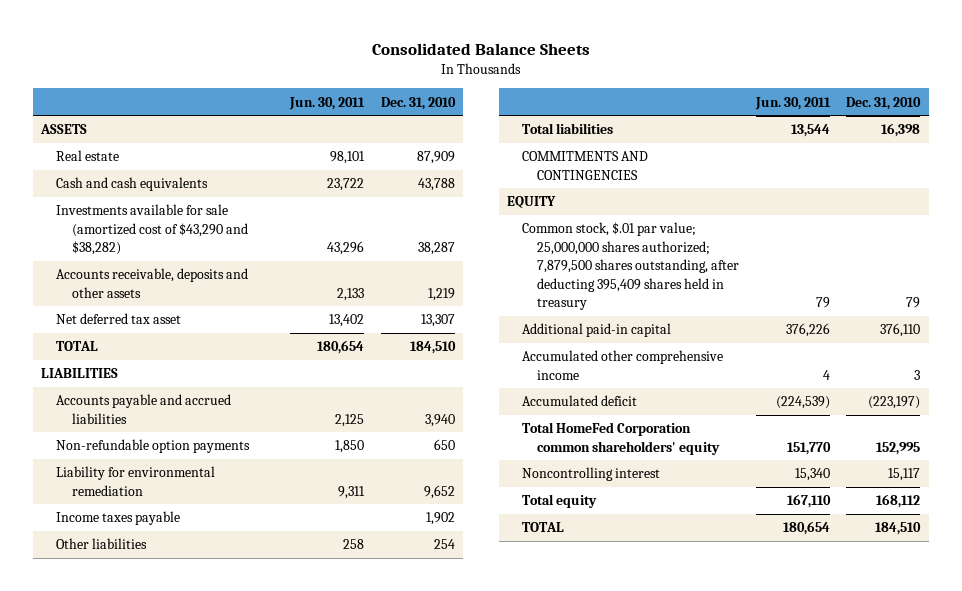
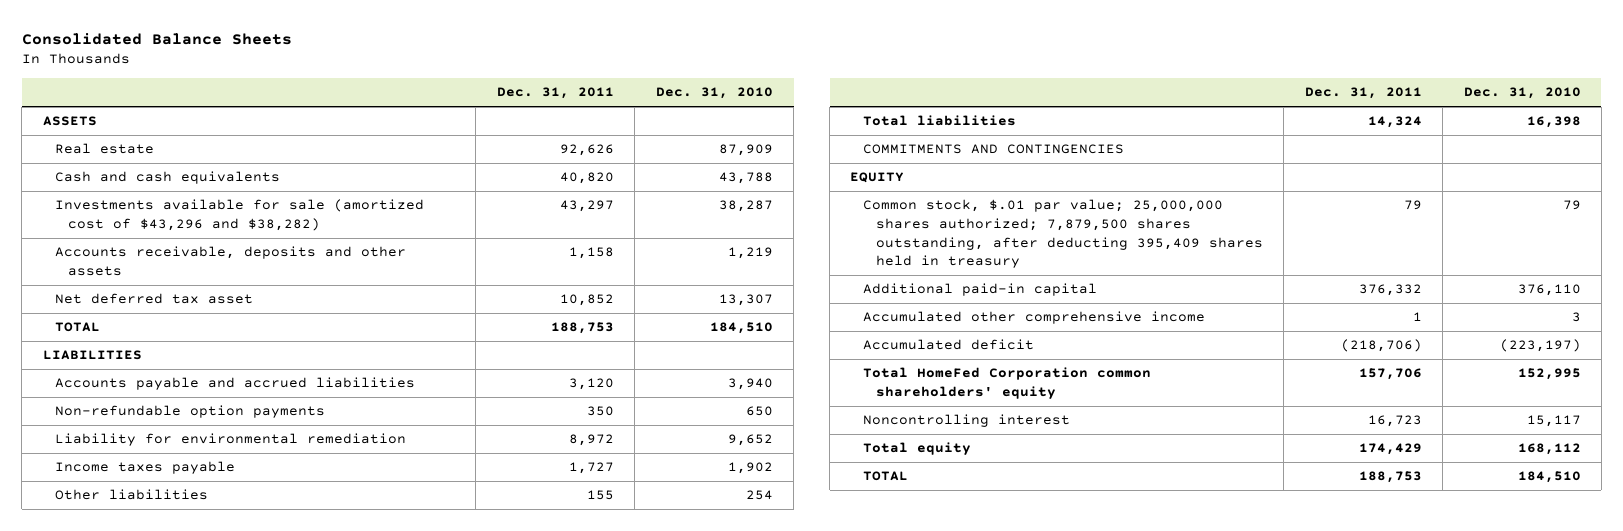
[289,96,366,110] Jun. 30, 2011 -> none
none -> [496,87,614,100] Dec. 31, 2011
[56,204,248,256] Investments available for sale (amortized cost of $43,290 and $38,282) -> [55,199,425,231] Investments available for sale (amortized cost of $43,296 and $38,282)

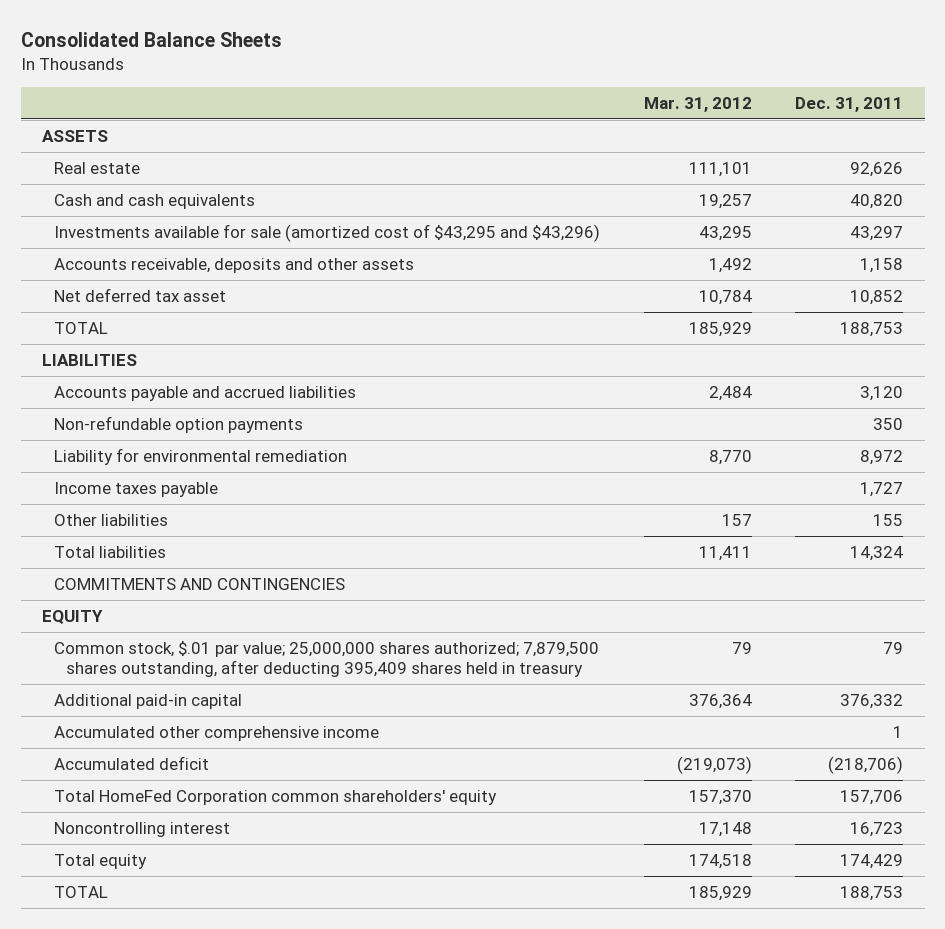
[655,87,773,100] Dec. 31, 2010 -> none
none -> [643,96,752,112] Mar. 31, 2012
[55,199,425,231] Investments available for sale (amortized cost of $43,296 and $38,282) -> [54,224,601,243] Investments available for sale (amortized cost of $43,295 and $43,296)

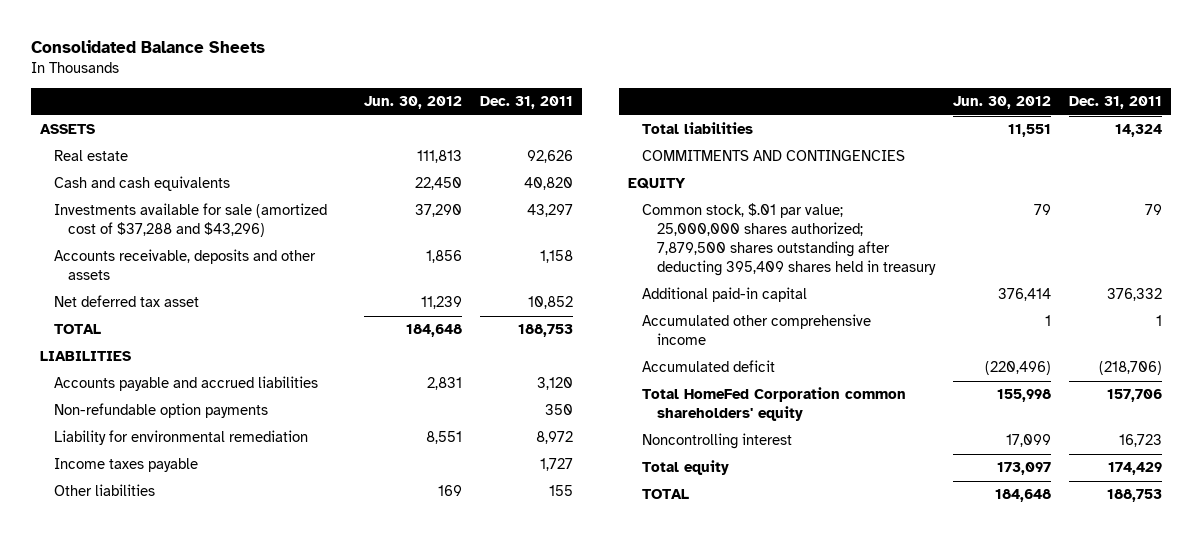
[643,96,752,112] Mar. 31, 2012 -> none
none -> [364,96,463,110] Jun. 30, 2012
[54,224,601,243] Investments available for sale (amortized cost of $43,295 and $43,296) -> [54,203,328,238] Investments available for sale (amortized cost of $37,288 and $43,296)
[54,641,600,678] Common stock, $.01 par value; 25,000,000 shares authorized; 7,879,500 shares outstanding, after deducting 395,409 shares held in treasury -> [642,203,936,277] Common stock, $.01 par value; 25,000,000 shares authorized; 7,879,500 shares outstanding after deducting 395,409 shares held in treasury

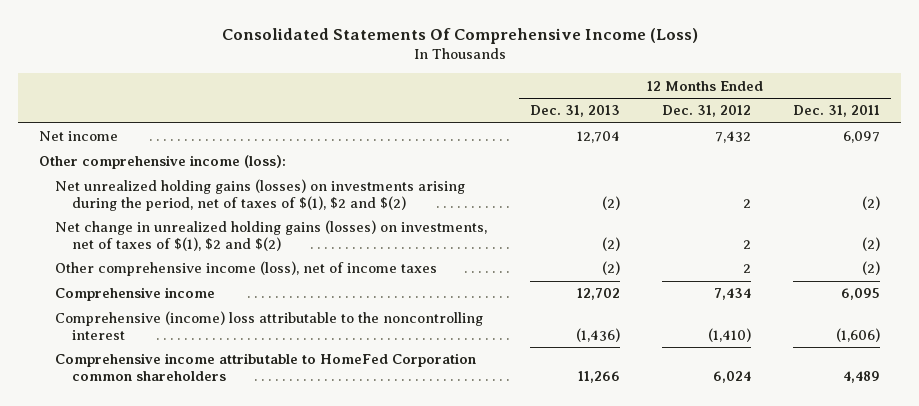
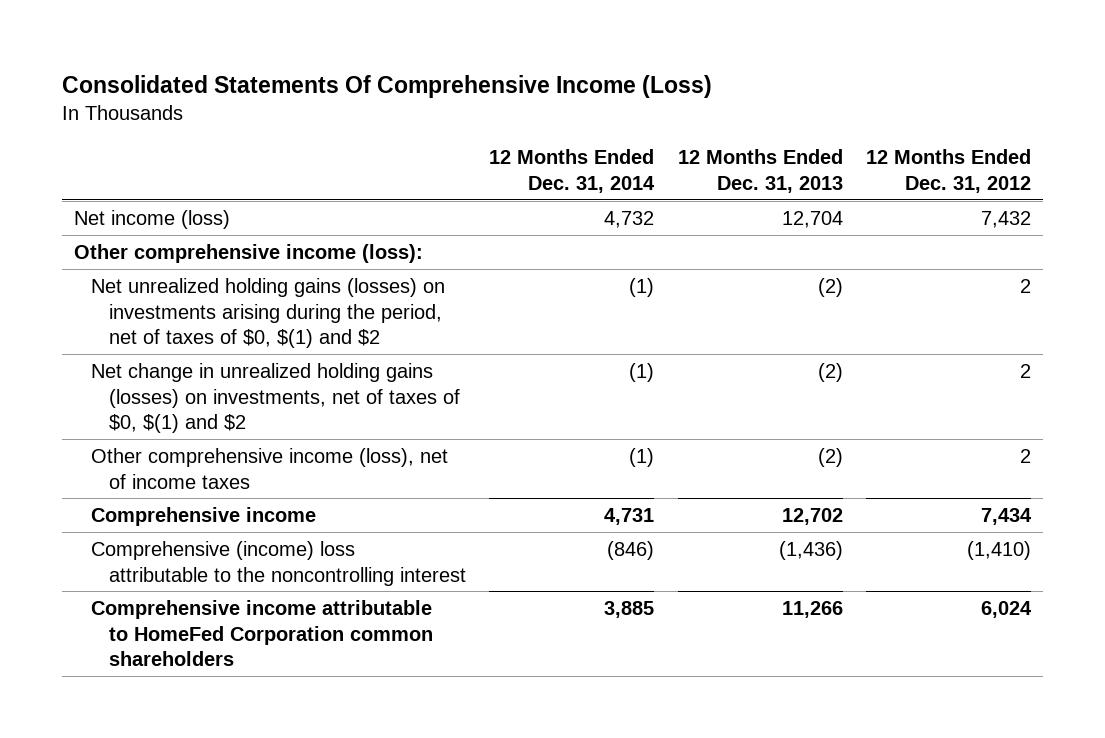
[793,105,881,118] Dec. 31, 2011 -> none
none -> [489,149,656,193] 12 Months Ended Dec. 31, 2014
[38,131,118,142] Net income -> [73,209,230,229] Net income (loss)
[55,179,466,211] Net unrealized holding gains (losses) on investments arising during the period, net of taxes of $(1), $2 and $(2) -> [91,277,446,349] Net unrealized holding gains (losses) on investments arising during the period, net of taxes of $0, $(1) and $2
[55,220,488,251] Net change in unrealized holding gains (losses) on investments, net of taxes of $(1), $2 and $(2) -> [91,362,460,434] Net change in unrealized holding gains (losses) on investments, net of taxes of $0, $(1) and $2

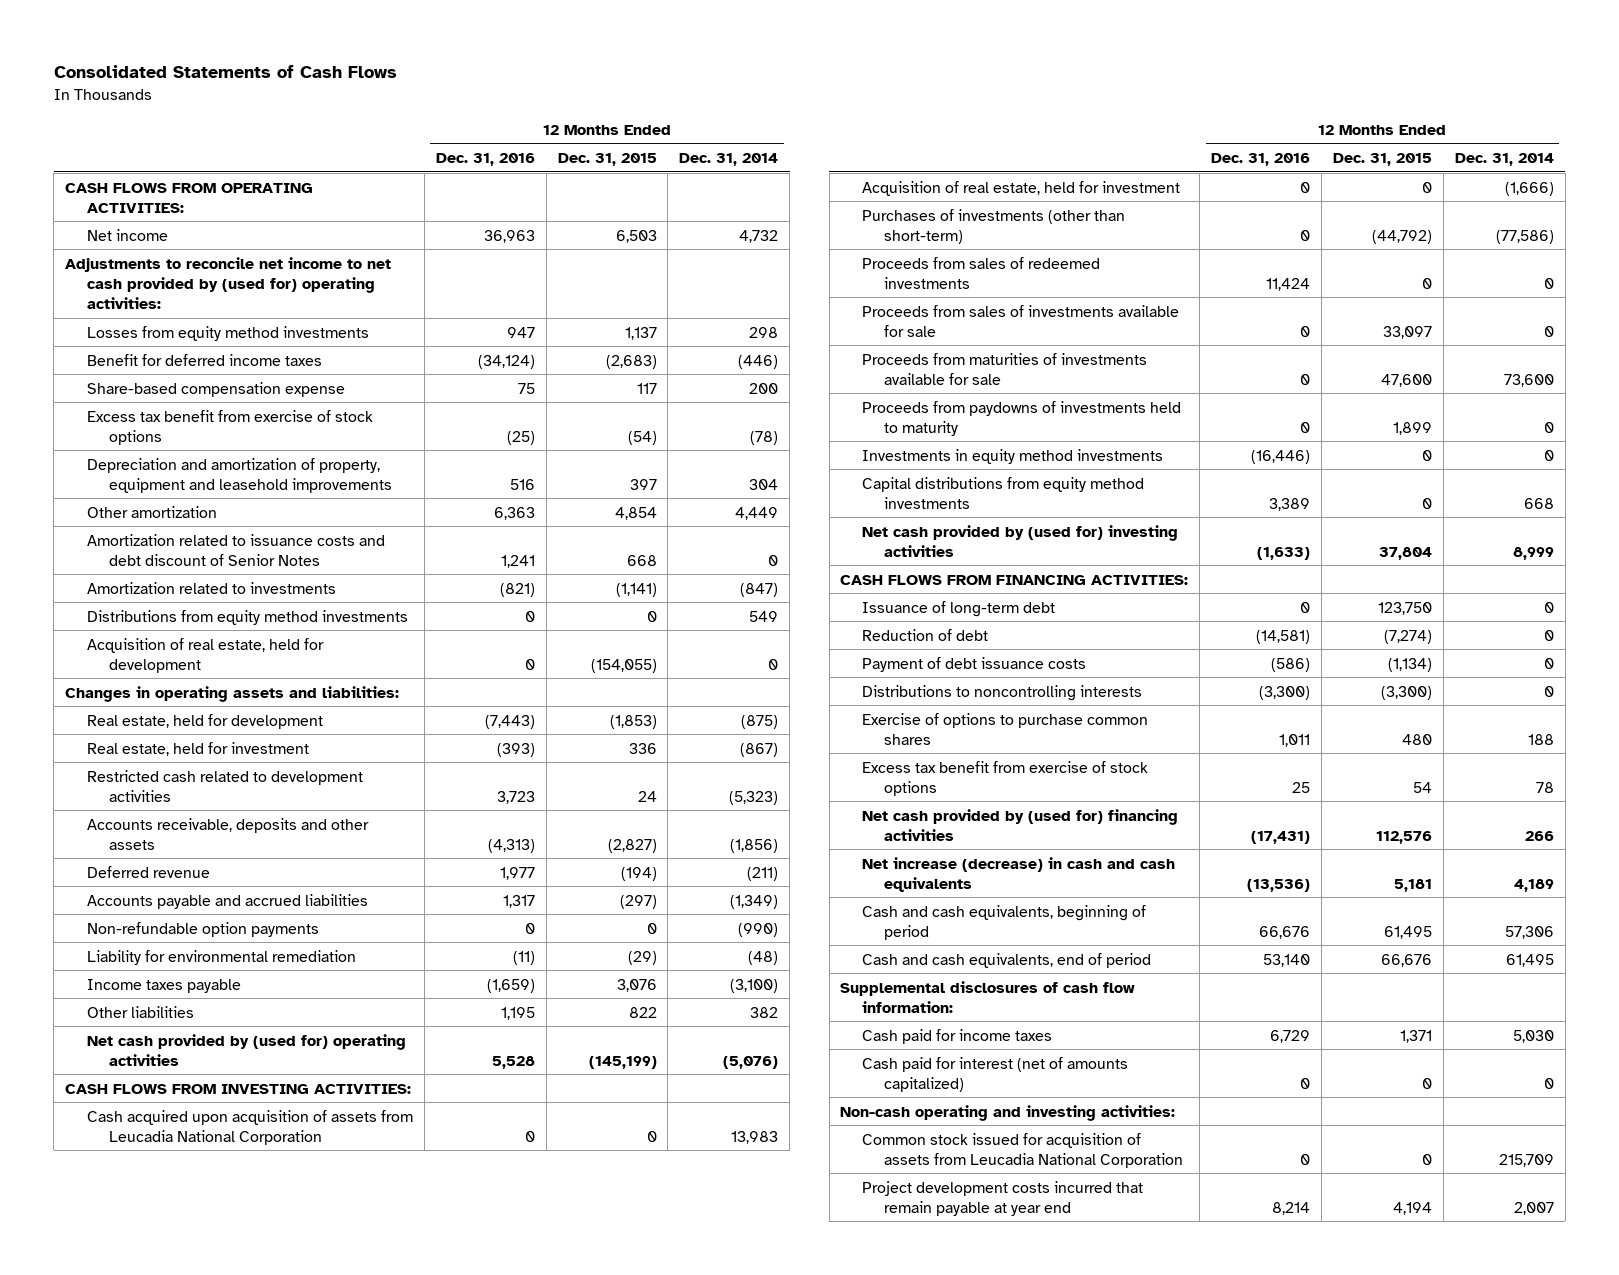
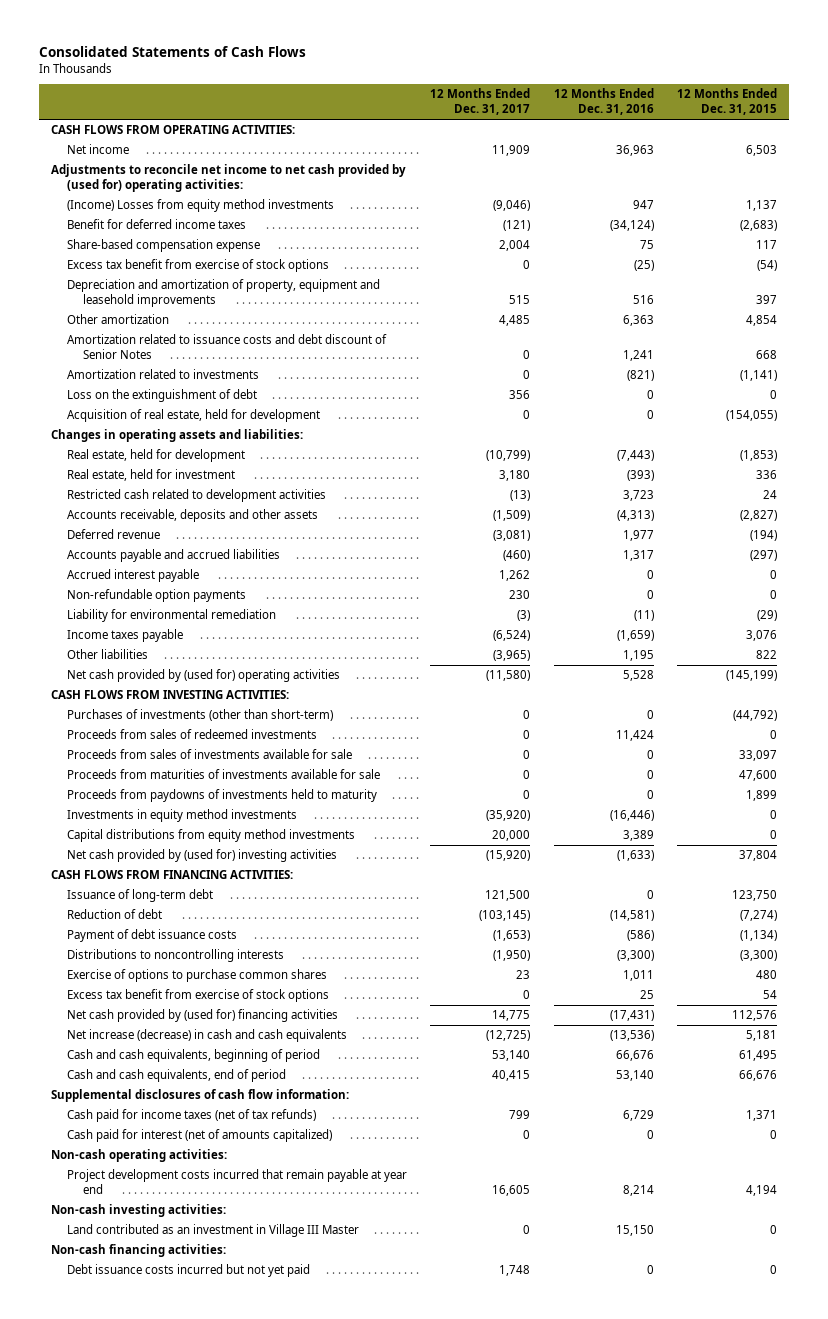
[679,153,779,167] Dec. 31, 2014 -> none
none -> [430,88,531,116] 12 Months Ended Dec. 31, 2017
[87,325,370,341] Losses from equity method investments -> [66,199,334,213] (Income) Losses from equity method investments
[87,609,409,625] Distributions from equity method investments -> none
none -> [66,389,257,403] Loss on the extinguishment of debt
none -> [66,569,199,583] Accrued interest payable
[87,1109,414,1145] Cash acquired upon acquisition of assets from Leucadia National Corporation -> none
[862,180,1181,196] Acquisition of real estate, held for investment -> none
[862,1028,1053,1044] Cash paid for income taxes -> [66,1109,316,1123] Cash paid for income taxes (net of tax refunds)
[862,1132,1184,1168] Common stock issued for acquisition of assets from Leucadia National Corporation -> none
[840,1104,1176,1121] Non-cash operating and investing activities: -> [50,1149,227,1163] Non-cash operating activities:
none -> [50,1204,226,1218] Non-cash investing activities:
none -> [66,1224,359,1238] Land contributed as an investment in Village III Master
none -> [50,1244,226,1258] Non-cash financing activities:
none -> [66,1264,310,1278] Debt issuance costs incurred but not yet paid

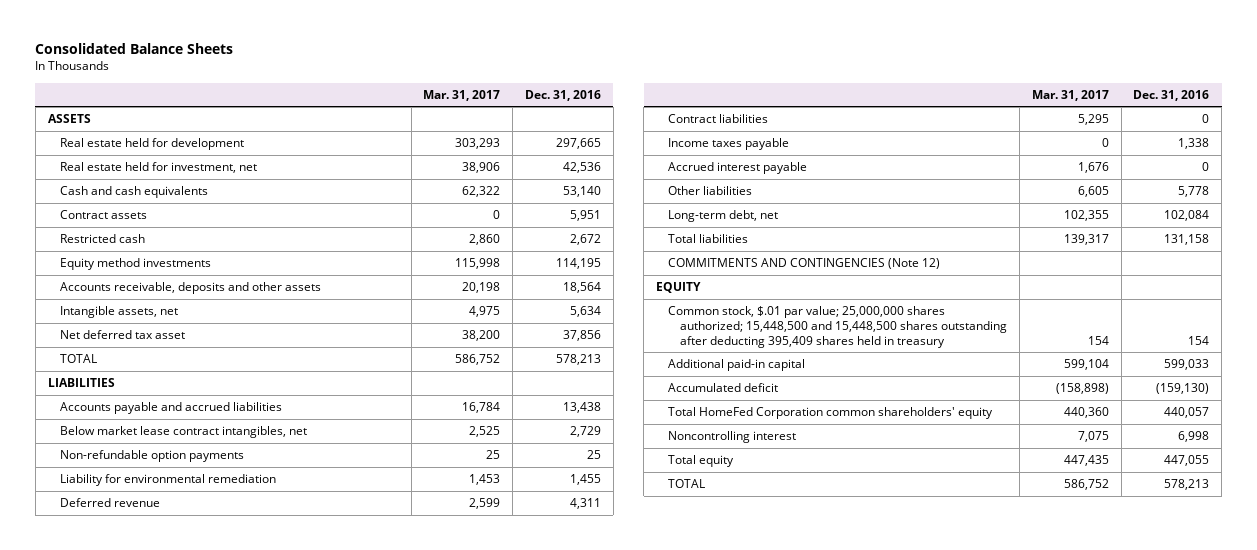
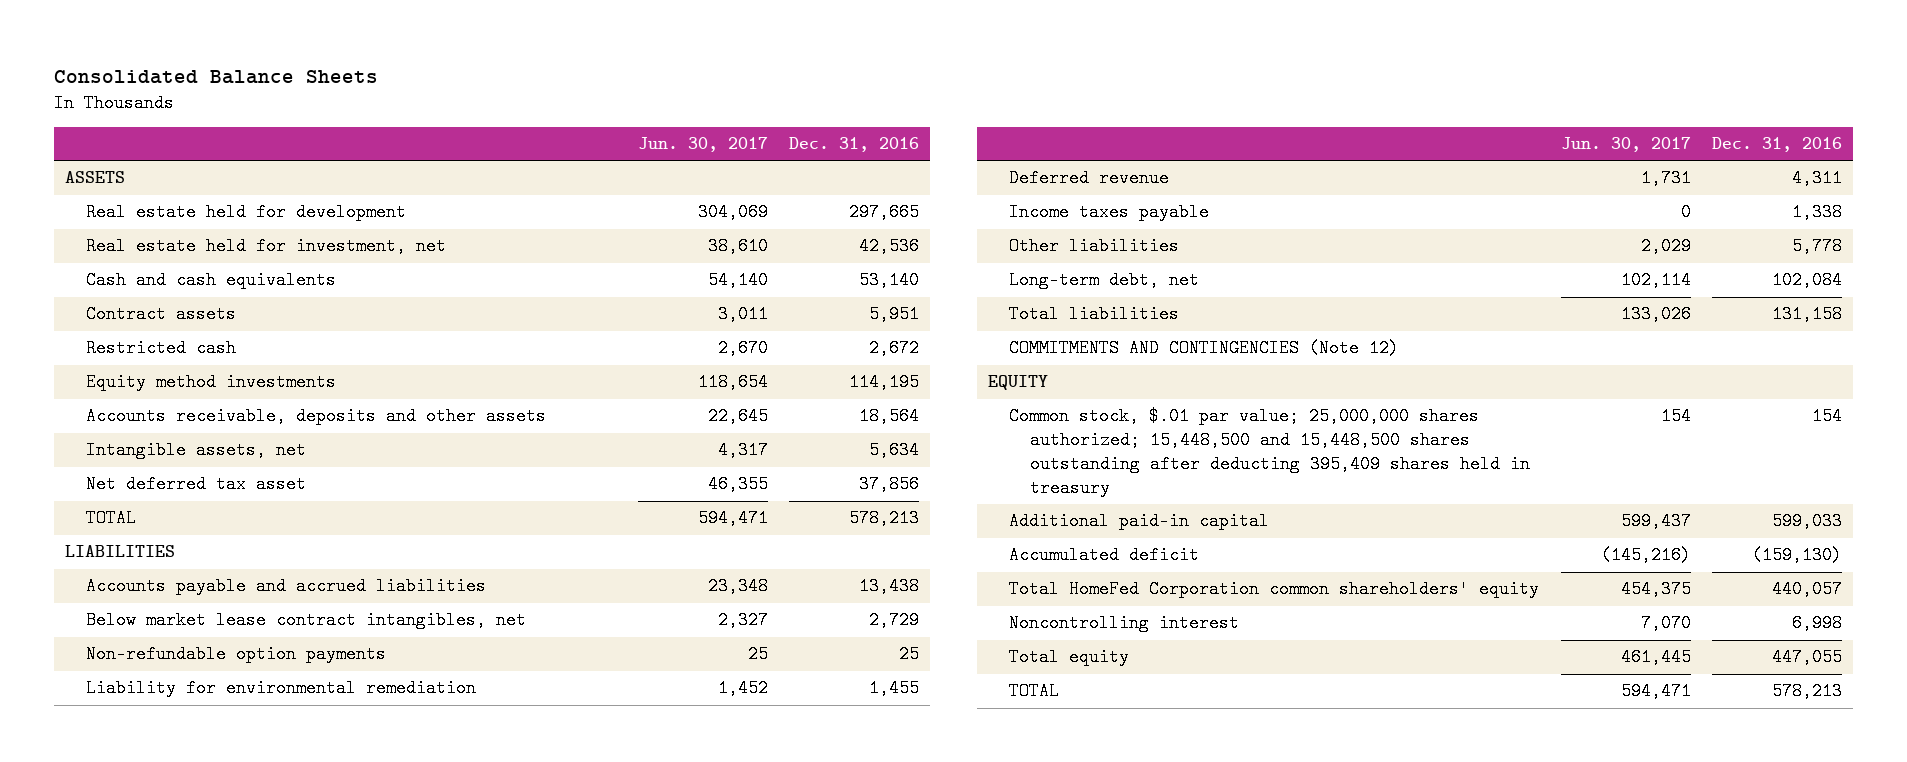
[423,89,501,101] Mar. 31, 2017 -> none
none -> [637,137,768,153] Jun. 30, 2017
[668,114,769,124] Contract liabilities -> none
[668,162,808,175] Accrued interest payable -> none

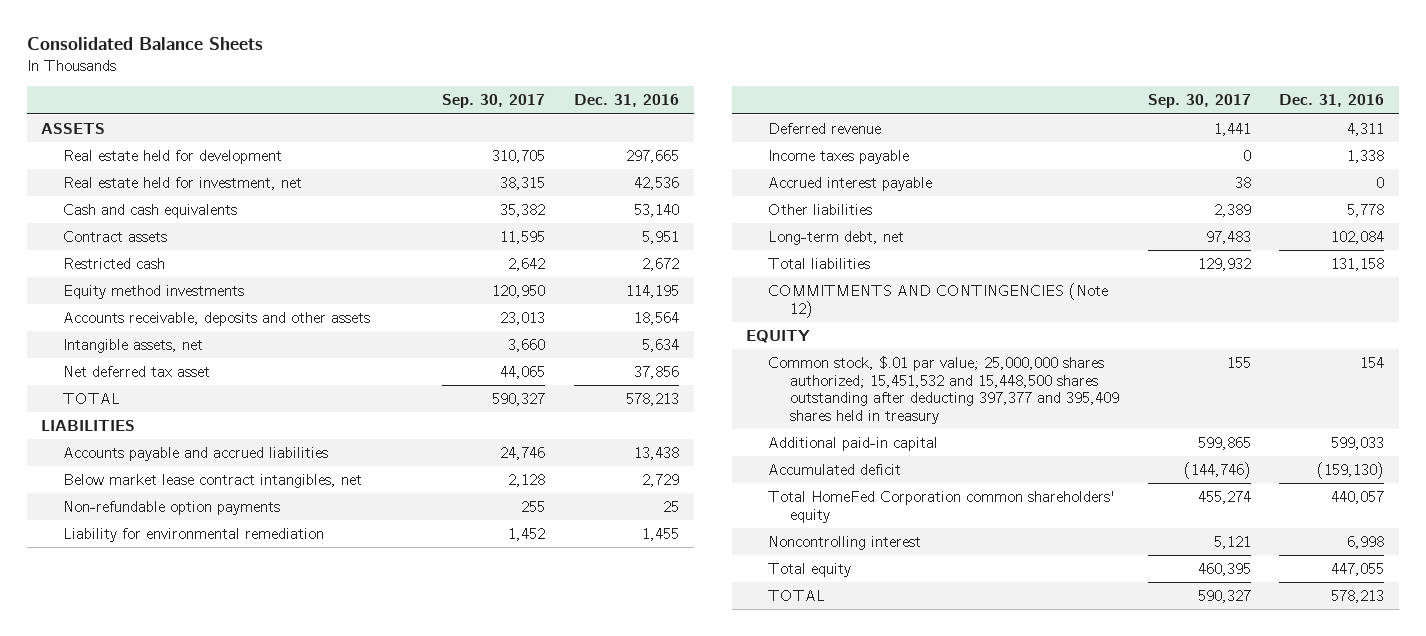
[637,137,768,153] Jun. 30, 2017 -> none
none -> [442,94,546,109] Sep. 30, 2017
none -> [767,176,932,191] Accrued interest payable
[1008,407,1531,498] Common stock, $.01 par value; 25,000,000 shares authorized; 15,448,500 and 15,448,500 shares outstanding after deducting 395,409 shares held in treasury -> [767,355,1119,425] Common stock, $.01 par value; 25,000,000 shares authorized; 15,451,532 and 15,448,500 shares outstanding after deducting 397,377 and 395,409 shares held in treasury

